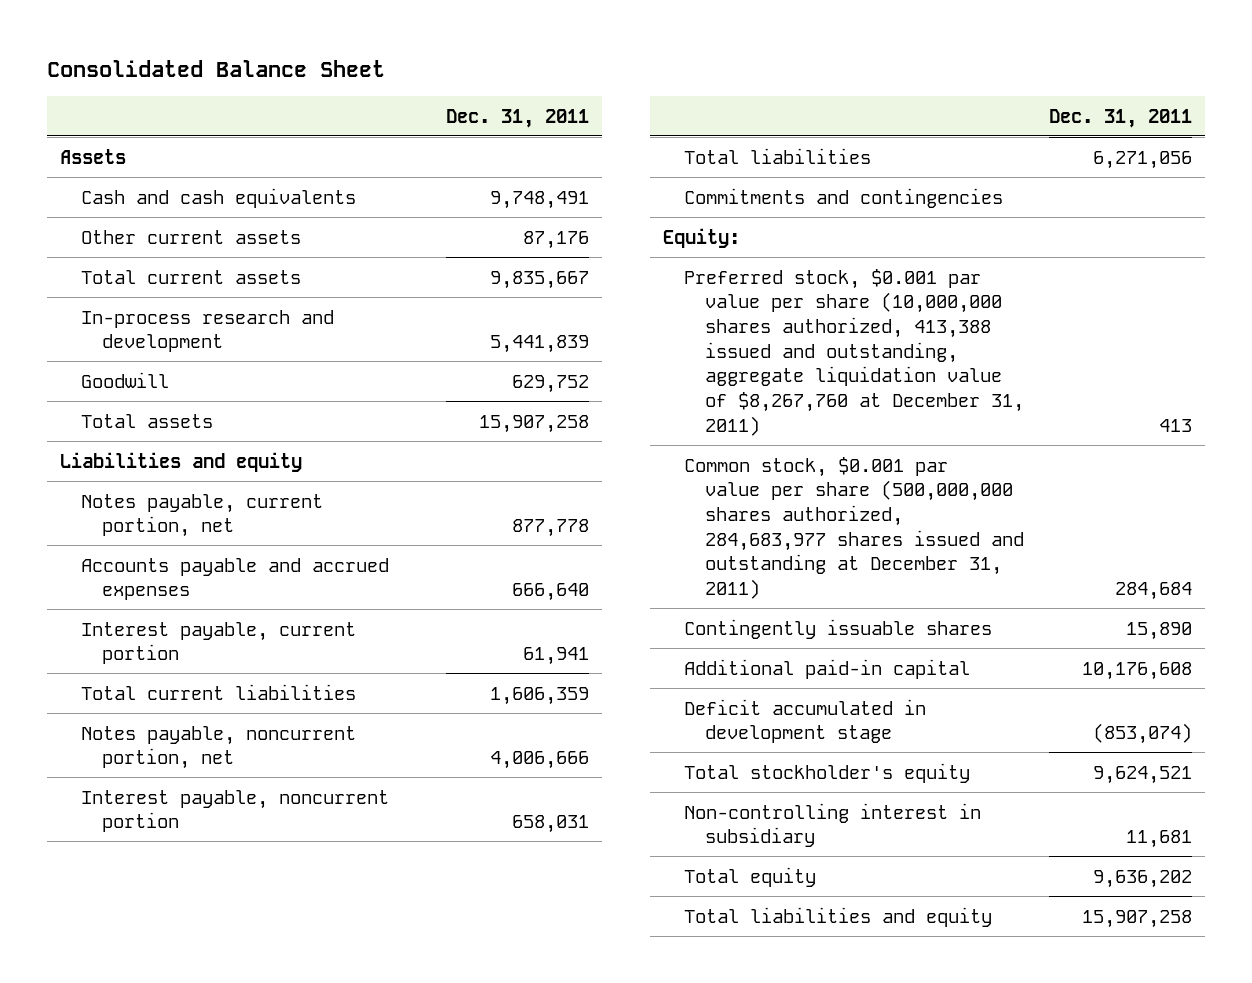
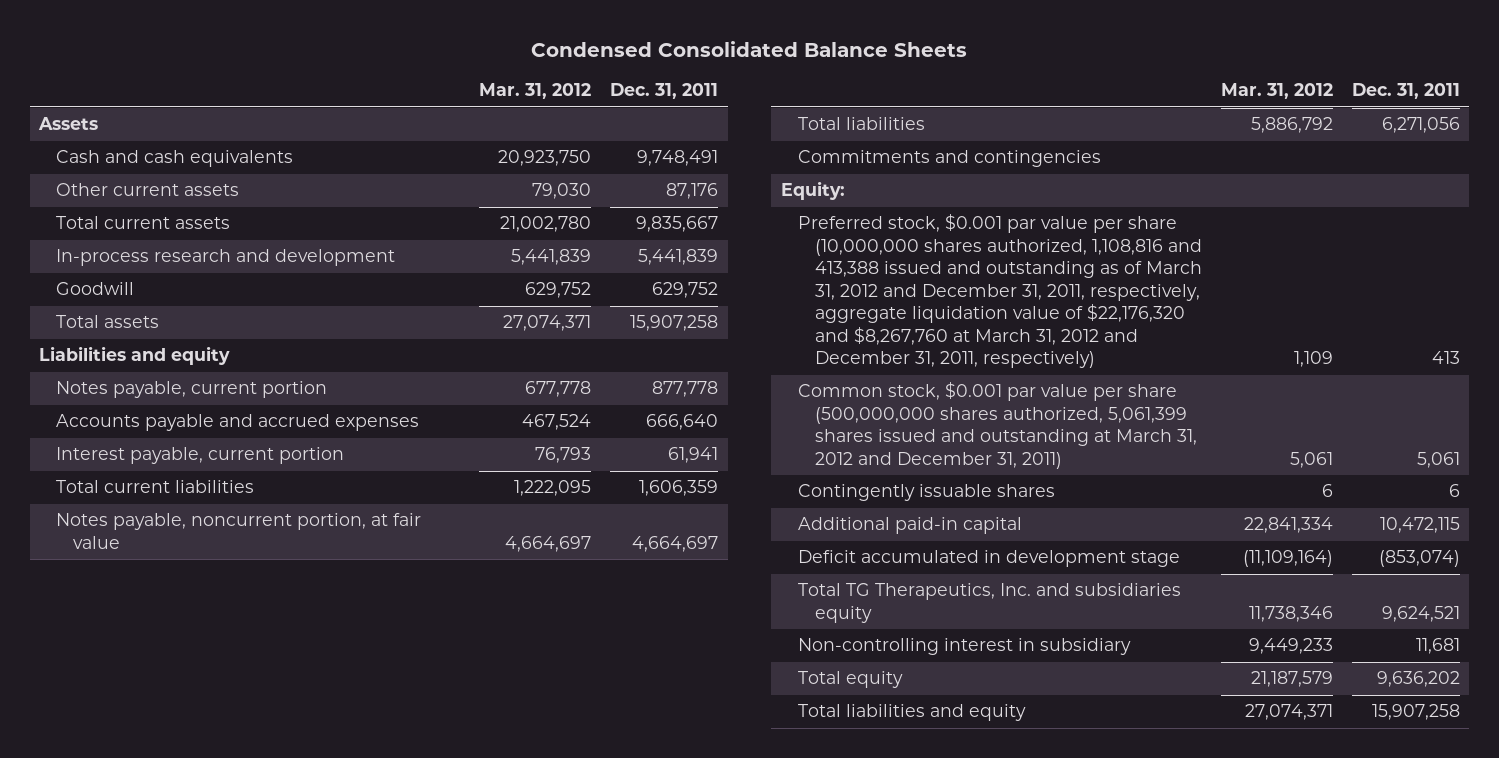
[46,59,385,77] Consolidated Balance Sheet -> [531,40,968,57] Condensed Consolidated Balance Sheets
none -> [479,83,592,100] Mar. 31, 2012
[80,493,323,538] Notes payable, current portion, net -> [56,381,328,399] Notes payable, current portion
[80,789,389,833] Interest payable, noncurrent portion -> none
[80,725,356,770] Notes payable, noncurrent portion, net -> [56,513,422,549] Notes payable, noncurrent portion, at fair value
[490,751,590,770] 4,006,666 -> [632,535,719,552] 4,664,697
[683,268,1024,436] Preferred stock, $0.001 par value per share (10,000,000 shares authorized, 413,388 issued and outstanding, aggregate liquidation value of $8,267,760 at December 31, 2011) -> [797,214,1202,369] Preferred stock, $0.001 par value per share (10,000,000 shares authorized, 1,108,816 and 413,388 issued and outstanding as of March 31, 2012 and December 31, 2011, respectively, aggregate liquidation value of $22,176,320 and $8,267,760 at March 31, 2012 and December 31, 2011, respectively)
[683,456,1024,600] Common stock, $0.001 par value per share (500,000,000 shares authorized, 284,683,977 shares issued and outstanding at December 31, 2011) -> [797,382,1197,469] Common stock, $0.001 par value per share (500,000,000 shares authorized, 5,061,399 shares issued and outstanding at March 31, 2012 and December 31, 2011)
[1115,582,1193,601] 284,684 -> [1416,451,1460,468] 5,061
[1126,621,1193,640] 15,890 -> [1448,484,1460,498] 6
[1082,661,1193,680] 10,176,608 -> [1379,517,1460,534] 10,472,115
[683,762,970,783] Total stockholder's equity -> [797,583,1181,623] Total TG Therapeutics, Inc. and subsidiaries equity

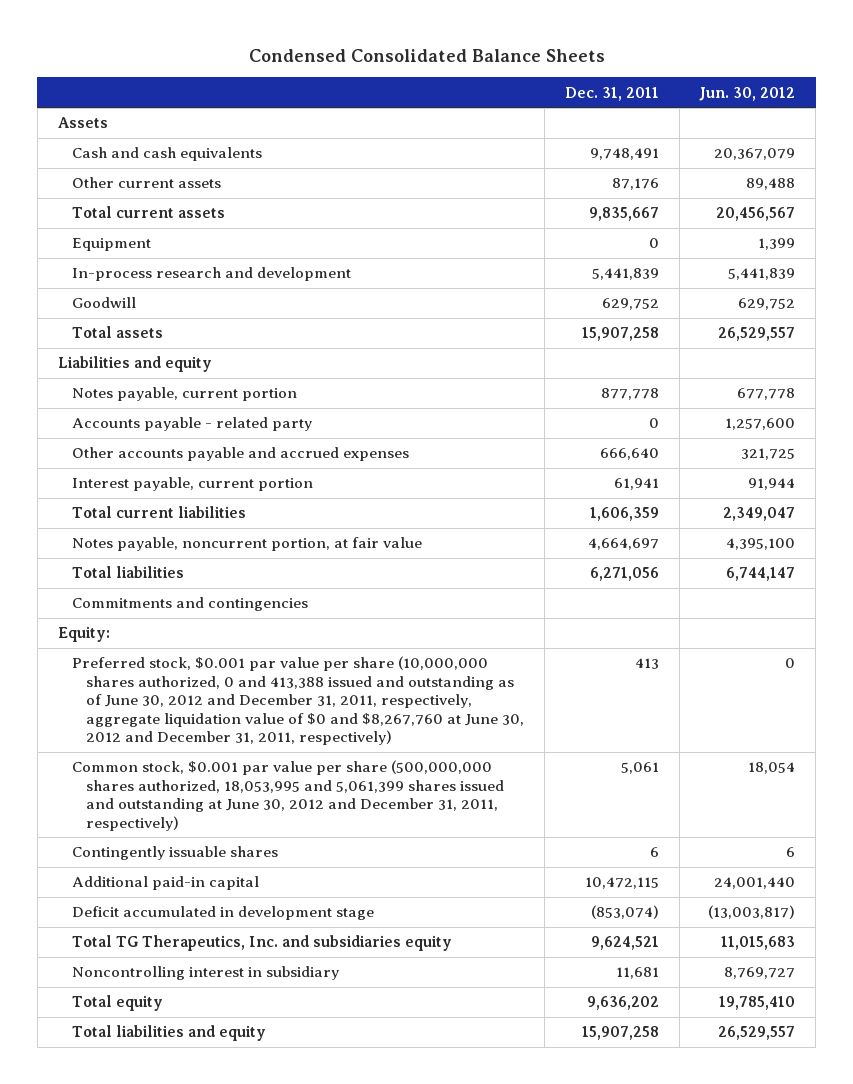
[479,83,592,100] Mar. 31, 2012 -> none
none -> [699,86,796,101] Jun. 30, 2012
none -> [72,238,152,252] Equipment
none -> [72,417,313,432] Accounts payable - related party
[56,414,420,432] Accounts payable and accrued expenses -> [72,447,410,462] Other accounts payable and accrued expenses
[797,214,1202,369] Preferred stock, $0.001 par value per share (10,000,000 shares authorized, 1,108,816 and 413,388 issued and outstanding as of March 31, 2012 and December 31, 2011, respectively, aggregate liquidation value of $22,176,320 and $8,267,760 at March 31, 2012 and December 31, 2011, respectively) -> [72,656,525,746] Preferred stock, $0.001 par value per share (10,000,000 shares authorized, 0 and 413,388 issued and outstanding as of June 30, 2012 and December 31, 2011, respectively, aggregate liquidation value of $0 and $8,267,760 at June 30, 2012 and December 31, 2011, respectively)
[797,382,1197,469] Common stock, $0.001 par value per share (500,000,000 shares authorized, 5,061,399 shares issued and outstanding at March 31, 2012 and December 31, 2011) -> [72,760,505,831] Common stock, $0.001 par value per share (500,000,000 shares authorized, 18,053,995 and 5,061,399 shares issued and outstanding at June 30, 2012 and December 31, 2011, respectively)
[797,638,1131,656] Non-controlling interest in subsidiary -> [72,966,340,981] Noncontrolling interest in subsidiary

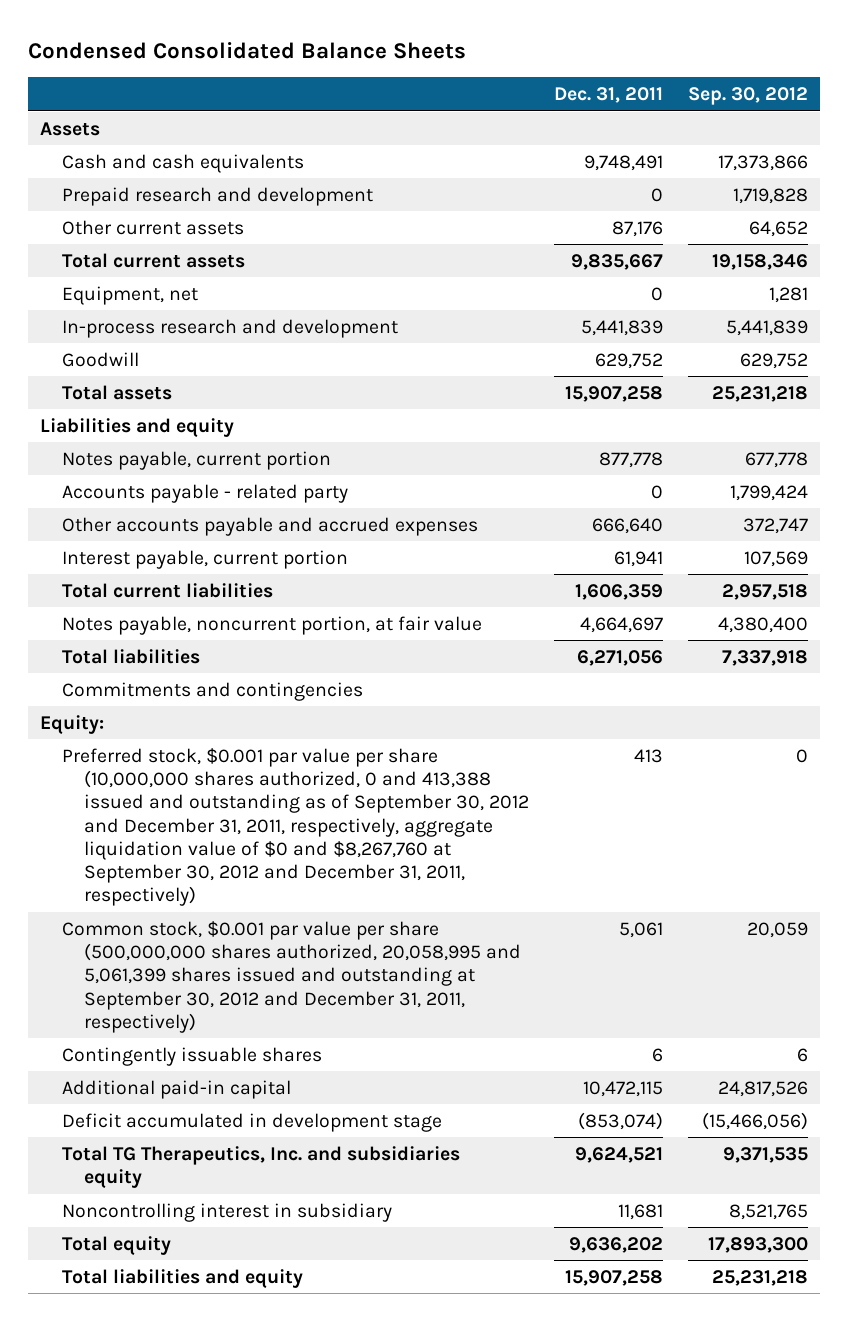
[699,86,796,101] Jun. 30, 2012 -> none
none -> [687,87,808,106] Sep. 30, 2012
none -> [62,186,374,206] Prepaid research and development
[72,238,152,252] Equipment -> [62,285,199,305] Equipment, net
[72,656,525,746] Preferred stock, $0.001 par value per share (10,000,000 shares authorized, 0 and 413,388 issued and outstanding as of June 30, 2012 and December 31, 2011, respectively, aggregate liquidation value of $0 and $8,267,760 at June 30, 2012 and December 31, 2011, respectively) -> [62,747,530,907] Preferred stock, $0.001 par value per share (10,000,000 shares authorized, 0 and 413,388 issued and outstanding as of September 30, 2012 and December 31, 2011, respectively, aggregate liquidation value of $0 and $8,267,760 at September 30, 2012 and December 31, 2011, respectively)
[72,760,505,831] Common stock, $0.001 par value per share (500,000,000 shares authorized, 18,053,995 and 5,061,399 shares issued and outstanding at June 30, 2012 and December 31, 2011, respectively) -> [62,920,522,1033] Common stock, $0.001 par value per share (500,000,000 shares authorized, 20,058,995 and 5,061,399 shares issued and outstanding at September 30, 2012 and December 31, 2011, respectively)

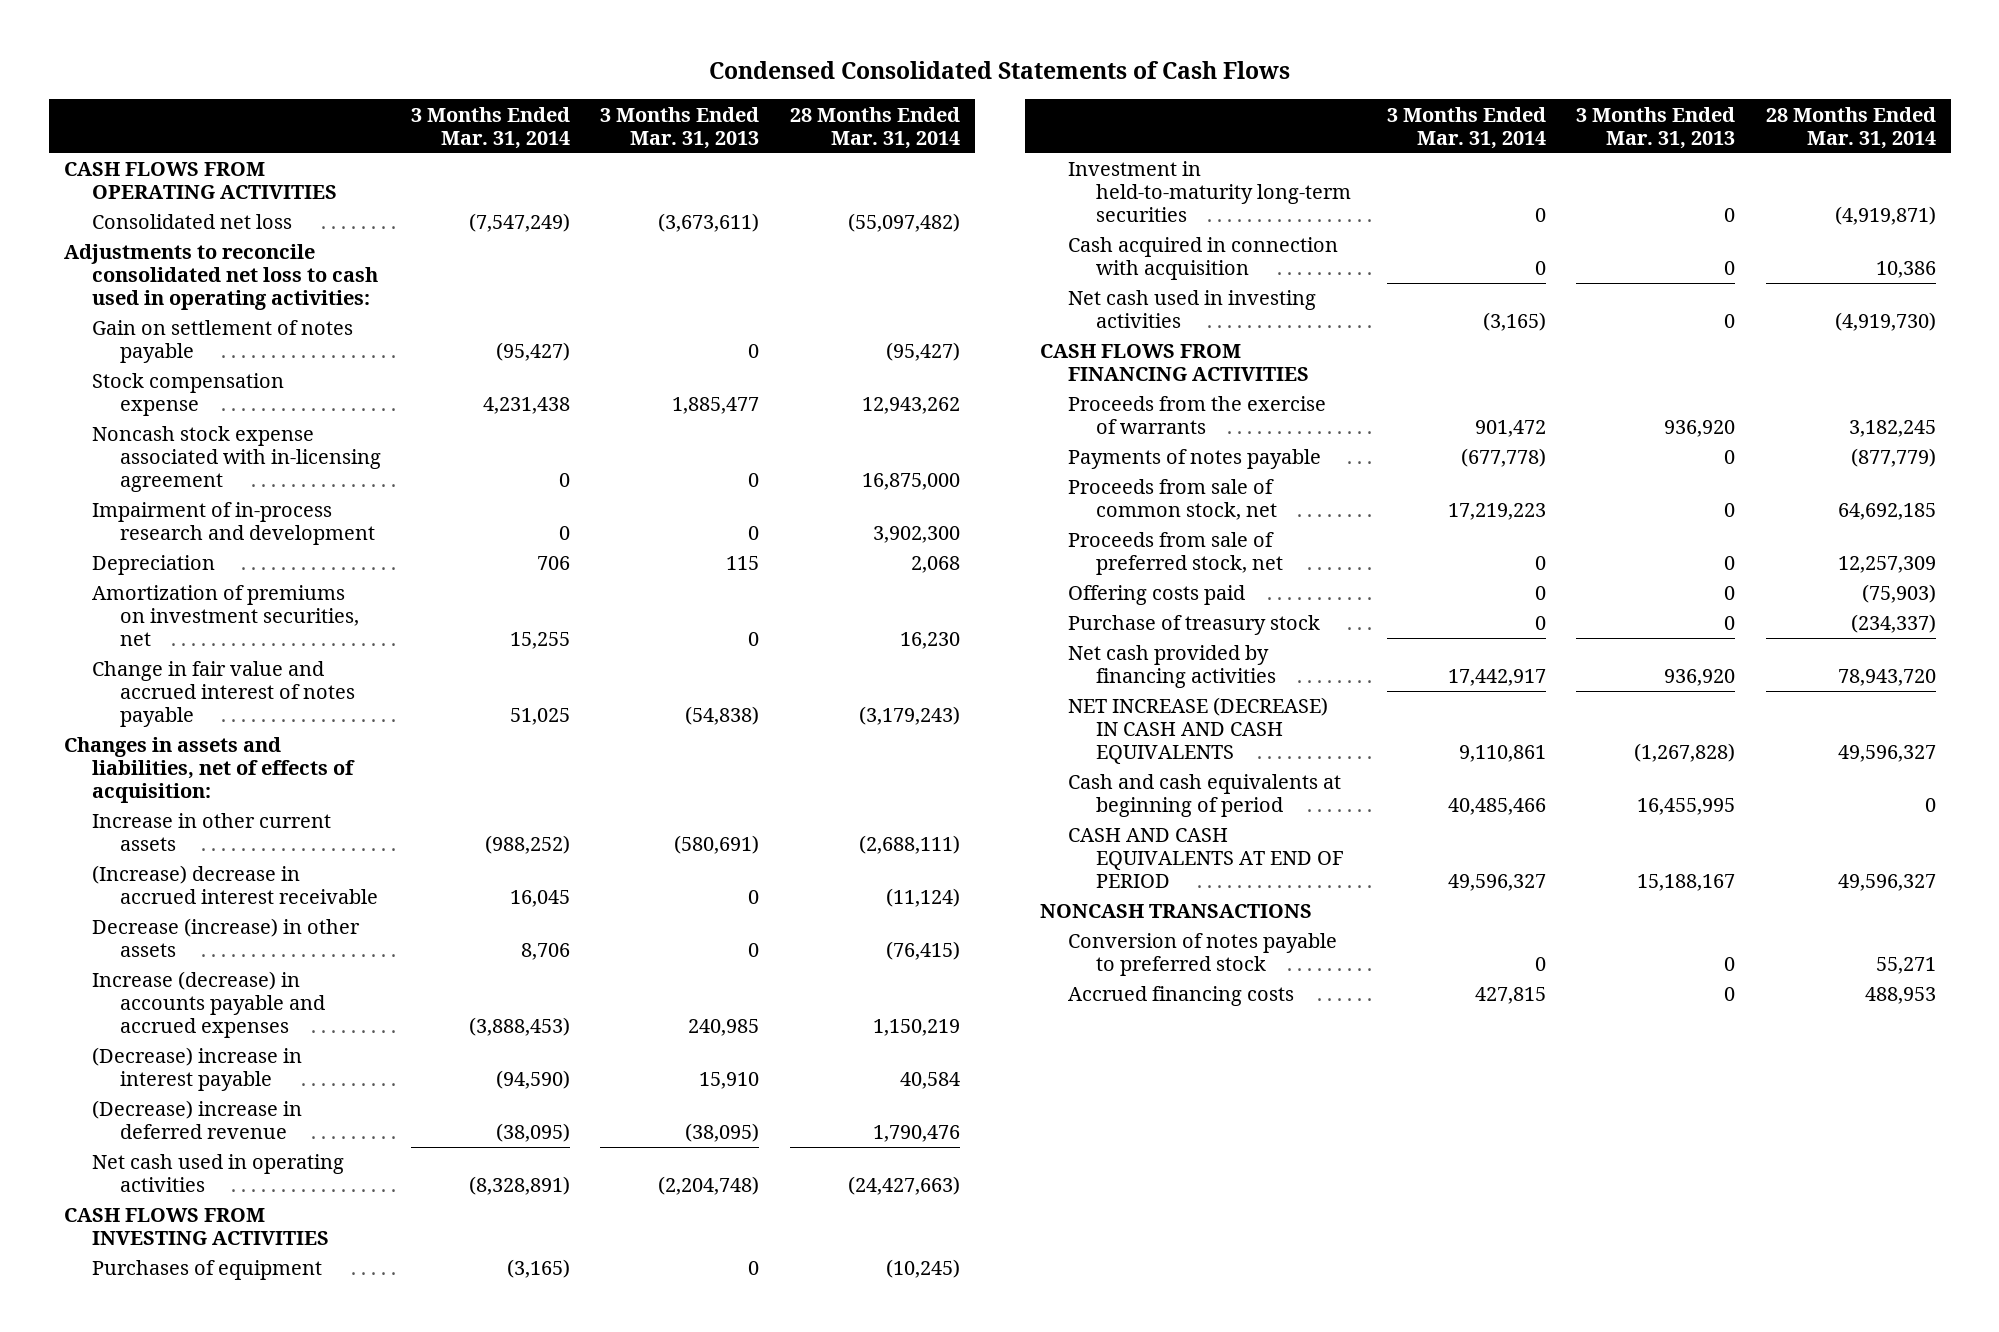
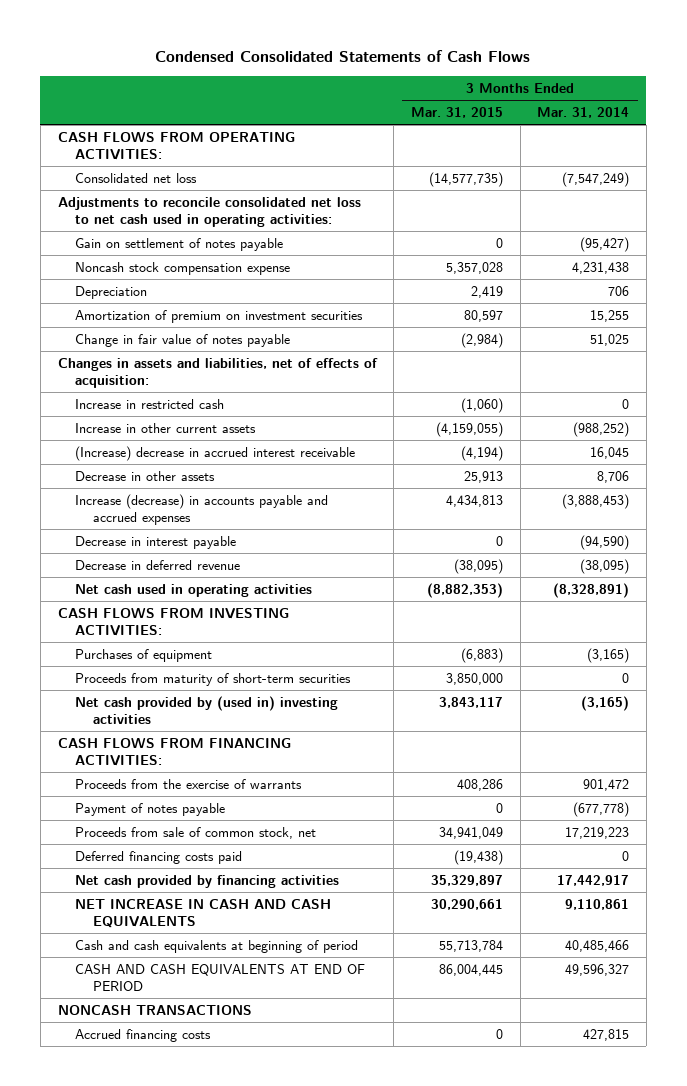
[600,106,760,149] 3 Months Ended Mar. 31, 2013 -> none
[789,106,960,149] 28 Months Ended Mar. 31, 2014 -> none
none -> [410,106,503,118] Mar. 31, 2015
[63,162,337,200] CASH FLOWS FROM OPERATING ACTIVITIES -> [57,131,295,160] CASH FLOWS FROM OPERATING ACTIVITIES:
[63,244,378,311] Adjustments to reconcile consolidated net loss to cash used in operating activities: -> [57,196,361,227] Adjustments to reconcile consolidated net loss to net cash used in operating activities:
[91,426,381,493] Noncash stock expense associated with in-licensing agreement -> none
[91,502,375,546] Impairment of in-process research and development -> none
[91,373,284,417] Stock compensation expense -> [75,261,291,275] Noncash stock compensation expense
[91,585,359,647] Amortization of premiums on investment securities, net -> [75,309,364,323] Amortization of premium on investment securities
[91,661,355,728] Change in fair value and accrued interest of notes payable -> [75,333,291,347] Change in fair value of notes payable
none -> [75,398,225,409] Increase in restricted cash
[91,918,360,958] Decrease (increase) in other assets -> [75,470,216,481] Decrease in other assets
[91,1047,302,1092] (Decrease) increase in interest payable -> [75,535,237,549] Decrease in interest payable
[91,1100,302,1140] (Decrease) increase in deferred revenue -> [75,559,241,570] Decrease in deferred revenue
[63,1208,329,1246] CASH FLOWS FROM INVESTING ACTIVITIES -> [57,607,289,636] CASH FLOWS FROM INVESTING ACTIVITIES:
[1067,161,1351,223] Investment in held-to-maturity long-term securities -> none
[1067,237,1338,281] Cash acquired in connection with acquisition -> none
none -> [75,672,352,686] Proceeds from maturity of short-term securities
[1067,290,1316,329] Net cash used in investing activities -> [75,695,339,724] Net cash provided by (used in) investing activities
[1039,344,1309,382] CASH FLOWS FROM FINANCING ACTIVITIES -> [57,737,291,766] CASH FLOWS FROM FINANCING ACTIVITIES:
[1067,449,1321,470] Payments of notes payable -> [75,802,226,816] Payment of notes payable
[1067,532,1283,576] Proceeds from sale of preferred stock, net -> none
[1067,585,1245,606] Offering costs paid -> none
[1067,615,1320,636] Purchase of treasury stock -> none
none -> [75,850,243,864] Deferred financing costs paid
[1067,697,1328,765] NET INCREASE (DECREASE) IN CASH AND CASH EQUIVALENTS -> [75,898,332,928] NET INCREASE IN CASH AND CASH EQUIVALENTS
[1067,933,1337,977] Conversion of notes payable to preferred stock -> none

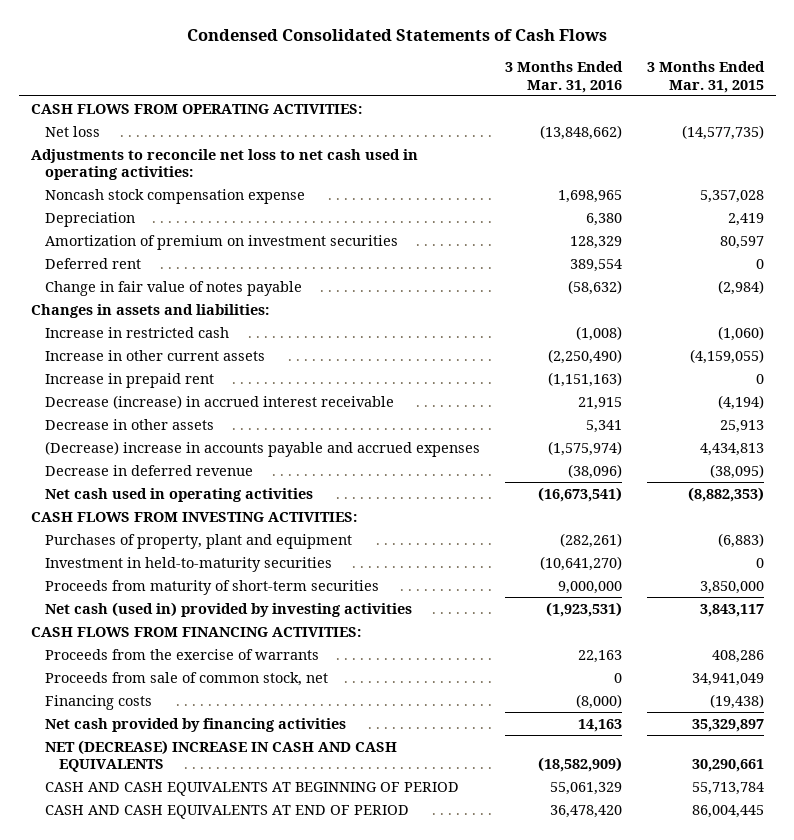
[537,106,630,118] Mar. 31, 2014 -> none
none -> [504,61,623,93] 3 Months Ended Mar. 31, 2016
[75,237,284,251] Gain on settlement of notes payable -> none
[75,172,198,183] Consolidated net loss -> [44,125,100,137] Net loss
[57,196,361,227] Adjustments to reconcile consolidated net loss to net cash used in operating activities: -> [30,148,418,181] Adjustments to reconcile net loss to net cash used in operating activities:
none -> [44,257,141,269] Deferred rent
[57,357,378,388] Changes in assets and liabilities, net of effects of acquisition: -> [30,303,269,318] Changes in assets and liabilities:
none -> [44,372,214,388] Increase in prepaid rent
[75,445,356,461] (Increase) decrease in accrued interest receivable -> [44,394,394,409] Decrease (increase) in accrued interest receivable
[75,535,237,549] Decrease in interest payable -> none
[75,493,329,525] Increase (decrease) in accounts payable and accrued expenses -> [44,440,480,457] (Decrease) increase in accounts payable and accrued expenses
[75,648,213,662] Purchases of equipment -> [44,533,352,549] Purchases of property, plant and equipment
none -> [44,556,332,572] Investment in held-to-maturity securities
[75,695,339,724] Net cash provided by (used in) investing activities -> [44,601,412,617] Net cash (used in) provided by investing activities
[75,802,226,816] Payment of notes payable -> none
[75,850,243,864] Deferred financing costs paid -> [44,694,152,710] Financing costs
[75,898,332,928] NET INCREASE IN CASH AND CASH EQUIVALENTS -> [44,739,397,773] NET (DECREASE) INCREASE IN CASH AND CASH EQUIVALENTS
[75,939,359,953] Cash and cash equivalents at beginning of period -> [44,781,459,796] CASH AND CASH EQUIVALENTS AT BEGINNING OF PERIOD
[57,1004,252,1015] NONCASH TRANSACTIONS -> none
[75,1028,212,1042] Accrued financing costs -> none

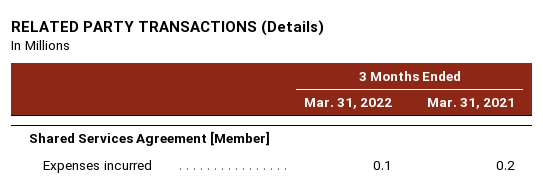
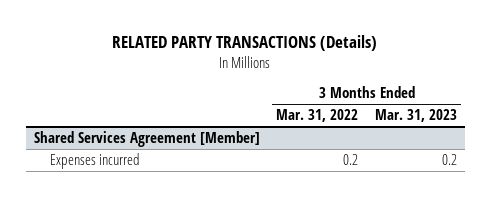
[426,98,515,110] Mar. 31, 2021 -> none
none -> [374,109,457,123] Mar. 31, 2023
[373,160,393,170] 0.1 -> [343,154,359,166] 0.2

